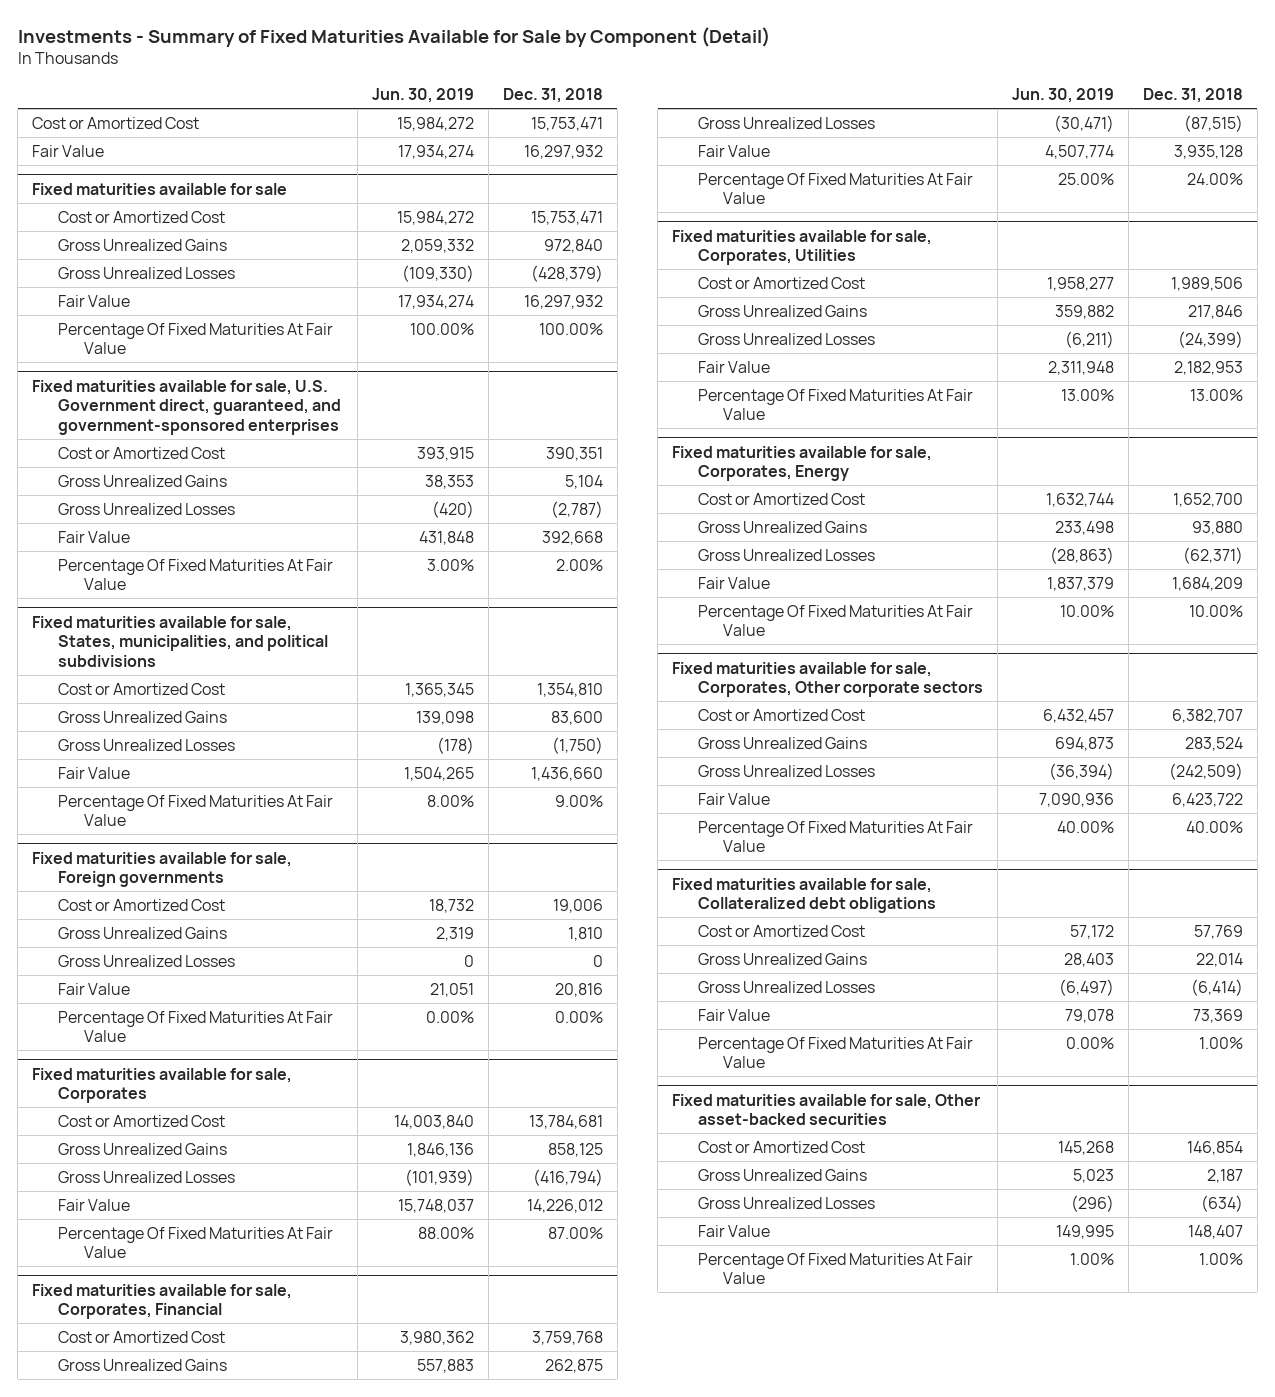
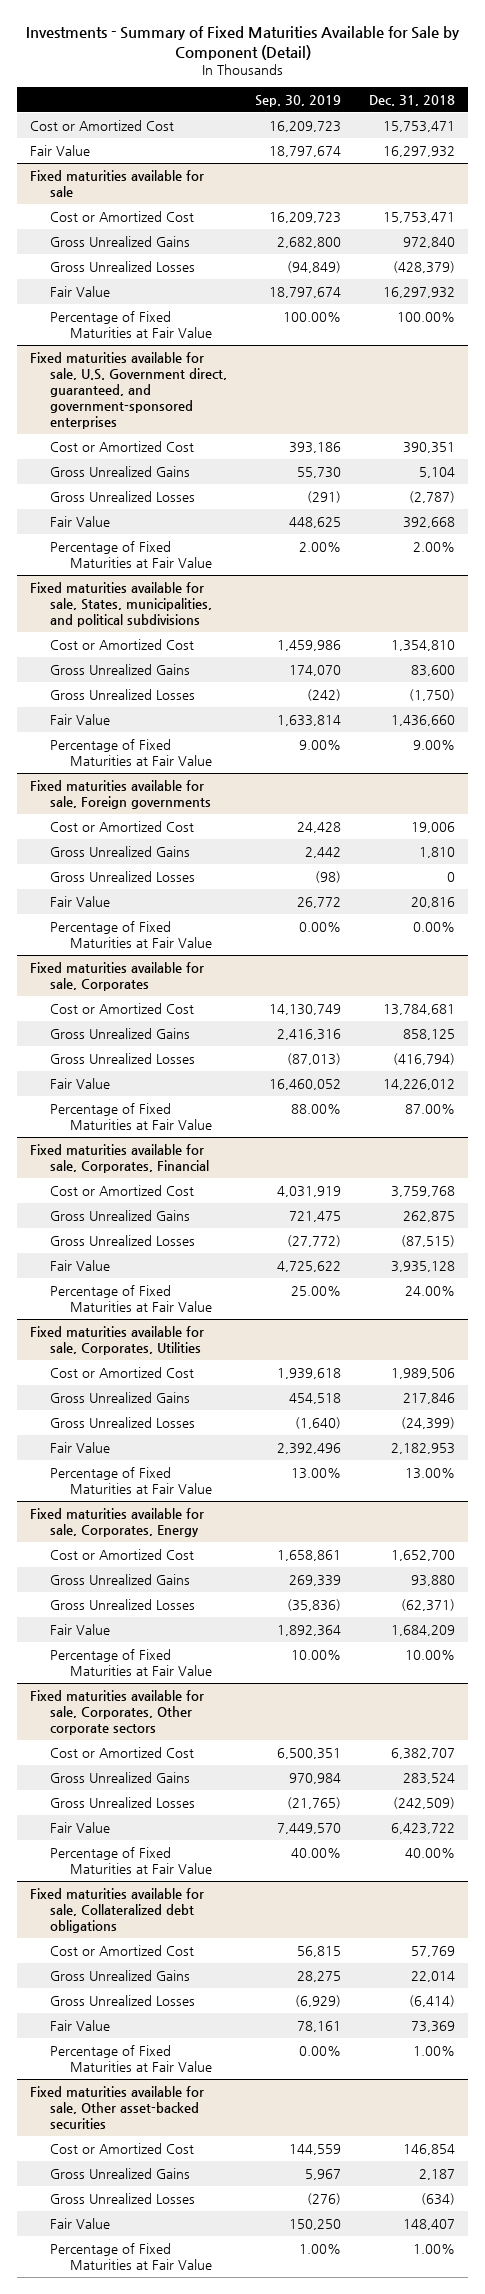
[371,88,474,104] Jun. 30, 2019 -> none
none -> [254,95,341,108] Sep. 30, 2019
[57,322,333,355] Percentage Of Fixed Maturities At Fair Value -> [50,310,212,338] Percentage of Fixed Maturities at Fair Value
[57,558,333,591] Percentage Of Fixed Maturities At Fair Value -> [50,540,212,568] Percentage of Fixed Maturities at Fair Value
[57,794,333,827] Percentage Of Fixed Maturities At Fair Value -> [50,738,212,766] Percentage of Fixed Maturities at Fair Value
[57,1010,333,1043] Percentage Of Fixed Maturities At Fair Value -> [50,920,212,948] Percentage of Fixed Maturities at Fair Value
[57,1226,333,1259] Percentage Of Fixed Maturities At Fair Value -> [50,1102,212,1130] Percentage of Fixed Maturities at Fair Value
[697,172,973,205] Percentage Of Fixed Maturities At Fair Value -> [50,1284,212,1312] Percentage of Fixed Maturities at Fair Value
[697,388,973,421] Percentage Of Fixed Maturities At Fair Value -> [50,1466,212,1494] Percentage of Fixed Maturities at Fair Value
[697,604,973,637] Percentage Of Fixed Maturities At Fair Value -> [50,1648,212,1676] Percentage of Fixed Maturities at Fair Value
[697,820,973,853] Percentage Of Fixed Maturities At Fair Value -> [50,1846,212,1874] Percentage of Fixed Maturities at Fair Value
[697,1036,973,1069] Percentage Of Fixed Maturities At Fair Value -> [50,2044,212,2072] Percentage of Fixed Maturities at Fair Value
[697,1252,973,1285] Percentage Of Fixed Maturities At Fair Value -> [50,2242,212,2270] Percentage of Fixed Maturities at Fair Value

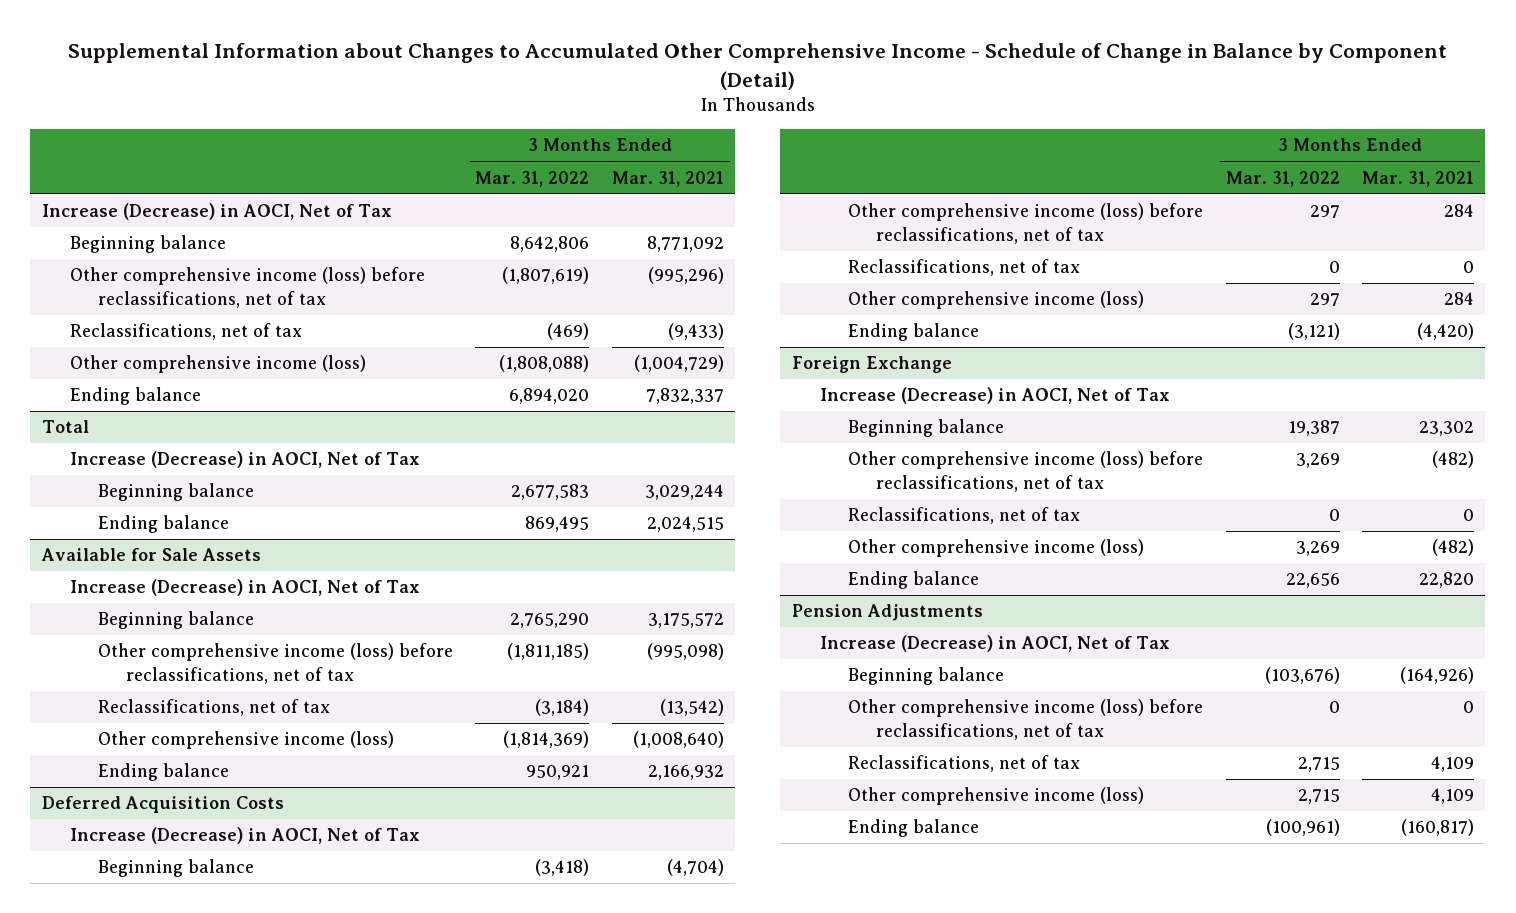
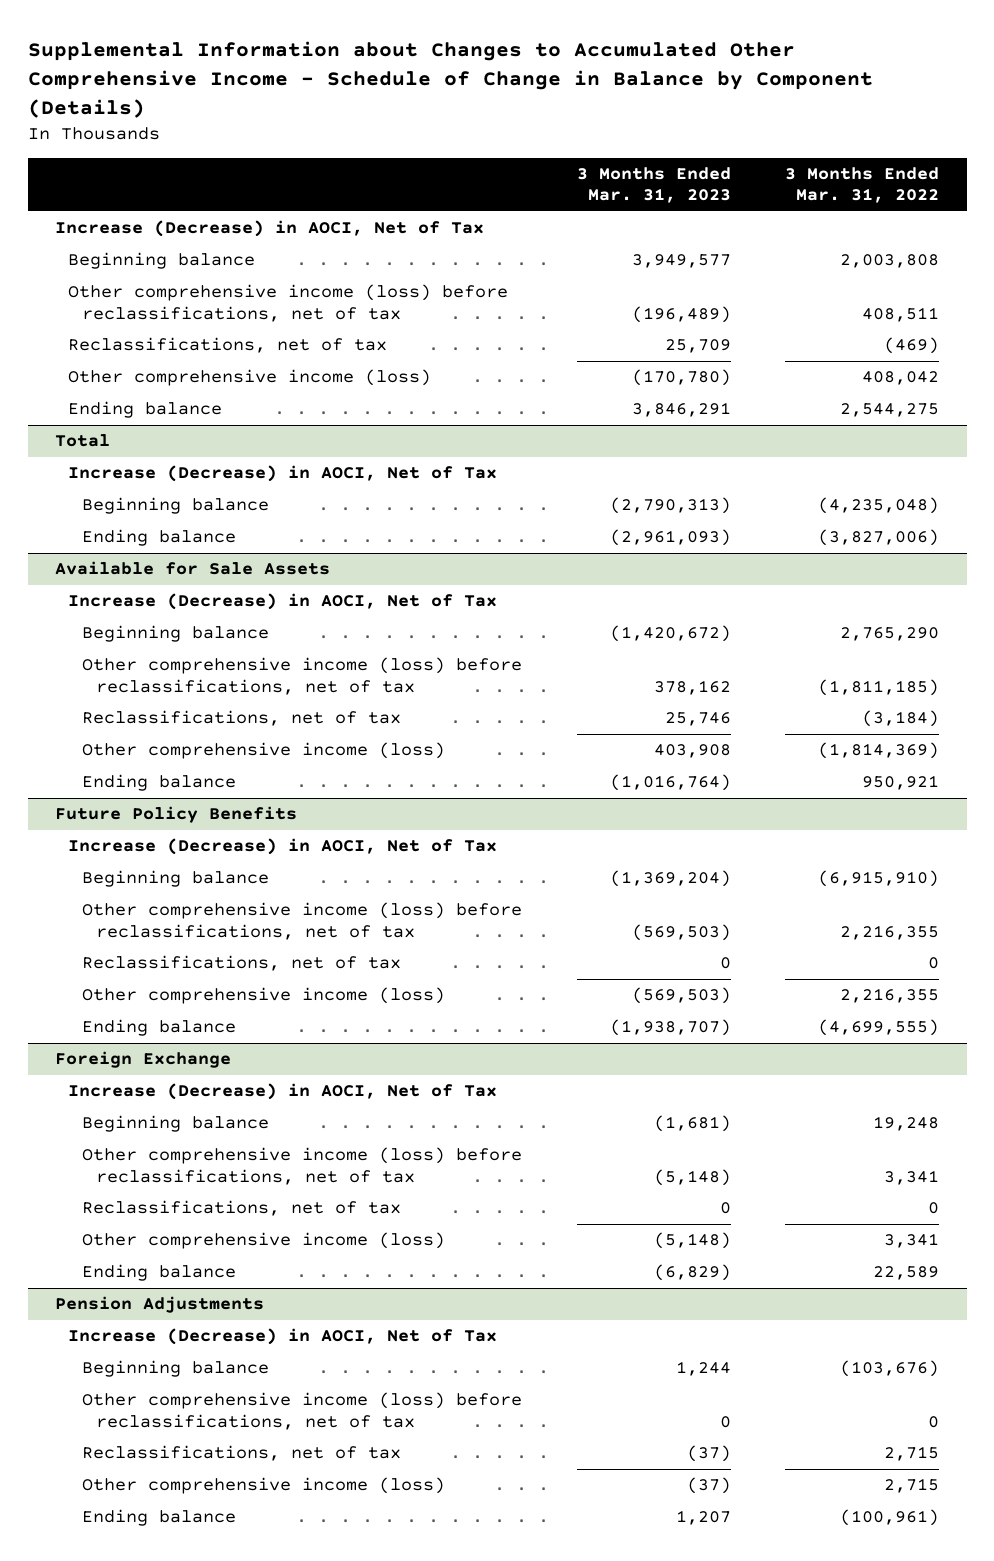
[67,43,1447,90] Supplemental Information about Changes to Accumulated Other Comprehensive Income - Schedule of Change in Balance by Component (Detail) -> [27,41,873,119] Supplemental Information about Changes to Accumulated Other Comprehensive Income - Schedule of Change in Balance by Component (Details)
[611,170,724,187] Mar. 31, 2021 -> none
none -> [576,167,731,204] 3 Months Ended Mar. 31, 2023
[510,236,590,253] 8,642,806 -> [840,254,940,269] 2,003,808
[502,267,590,285] (1,807,619) -> [862,306,940,322] 408,511
[499,355,590,373] (1,808,088) -> [862,371,940,386] 408,042
[509,388,590,405] 6,894,020 -> [840,403,940,418] 2,544,275
[511,484,590,501] 2,677,583 -> [818,497,940,515] (4,235,048)
[525,516,590,533] 869,495 -> [818,529,940,547] (3,827,006)
[41,796,284,814] Deferred Acquisition Costs -> none
none -> [54,806,297,824] Future Policy Benefits
[535,859,590,877] (3,418) -> [818,870,940,888] (6,915,910)
[1309,205,1340,219] 297 -> [840,924,940,940] 2,216,355
[1309,293,1340,307] 297 -> [840,988,940,1004] 2,216,355
[1287,323,1340,341] (3,121) -> [818,1019,940,1037] (4,699,555)
[1287,420,1340,437] 19,387 -> [873,1116,940,1132] 19,248
[1295,453,1340,469] 3,269 -> [884,1169,940,1185] 3,341
[1295,541,1340,557] 3,269 -> [884,1233,940,1249] 3,341
[1285,573,1340,589] 22,656 -> [873,1266,940,1281] 22,589

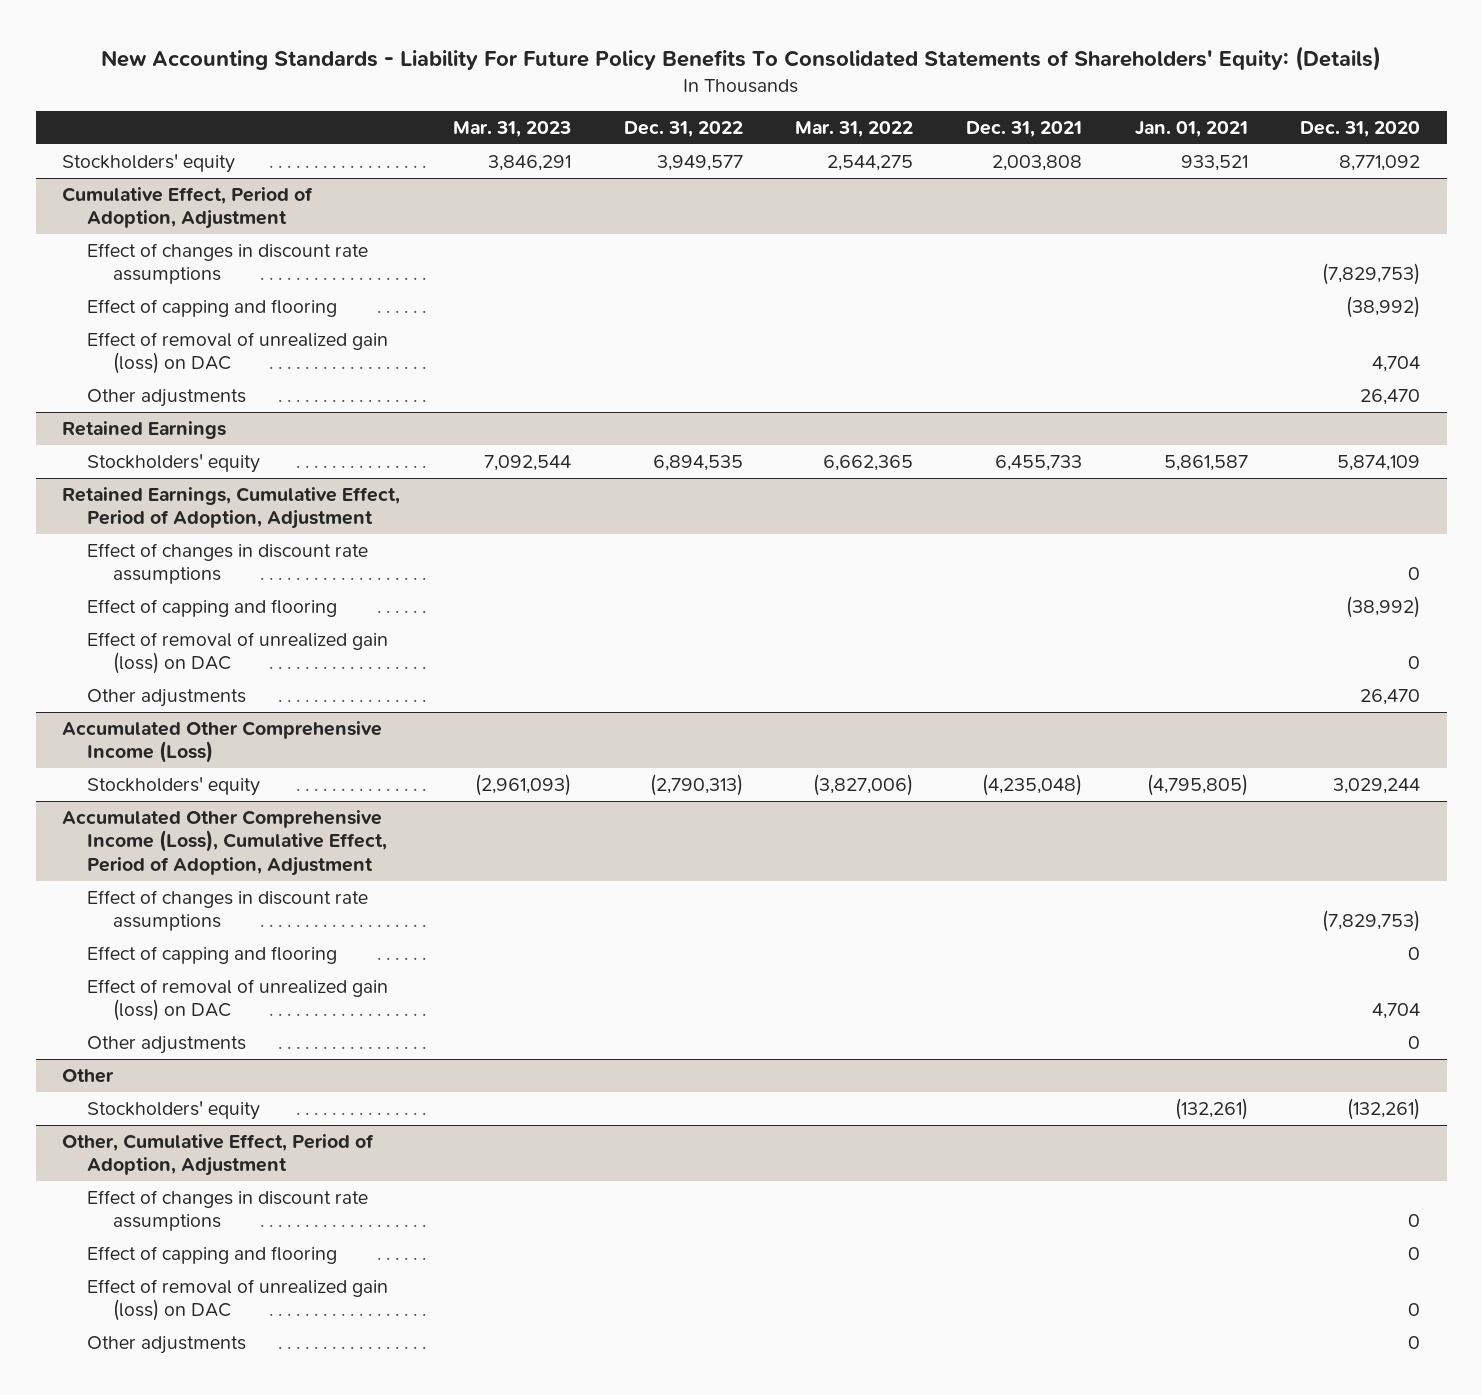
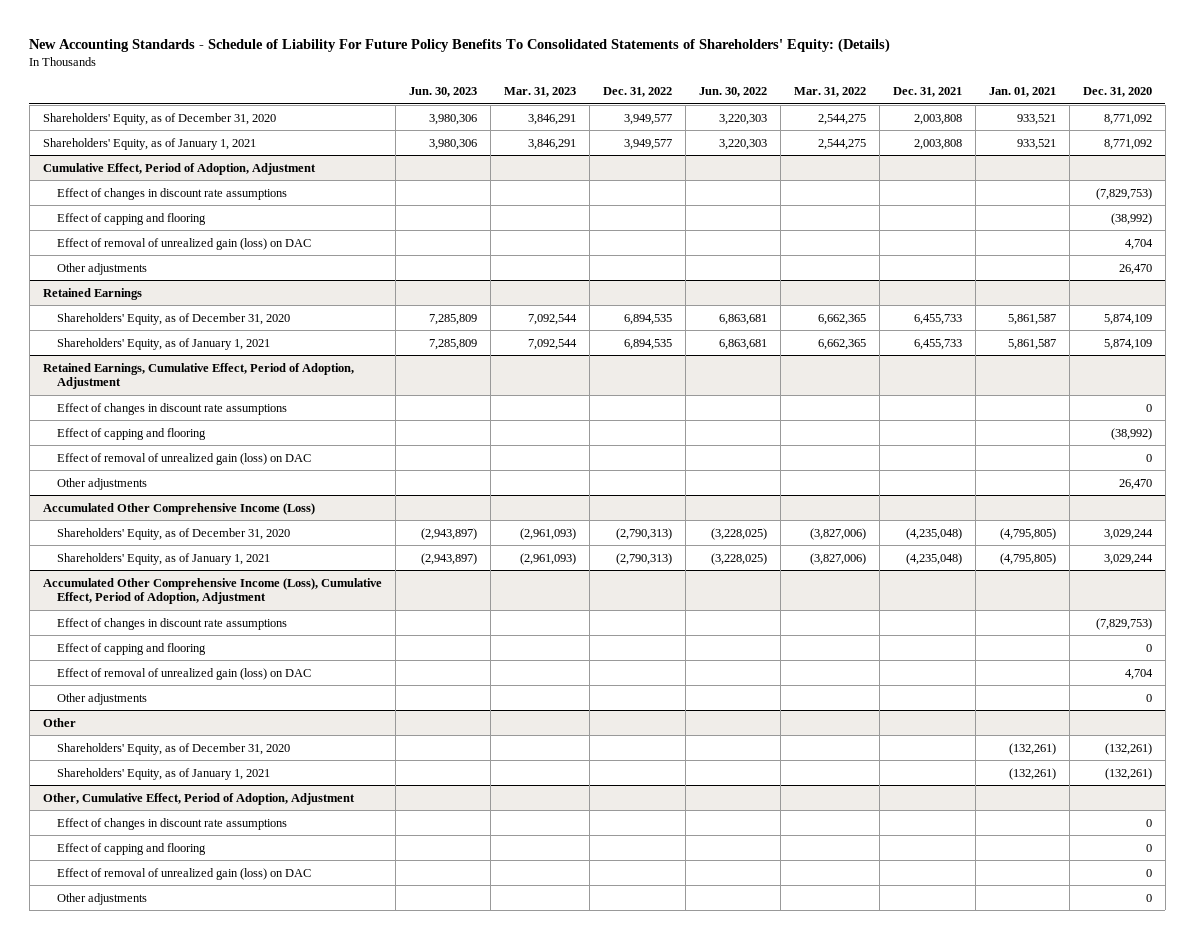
[101,45,1382,71] New Accounting Standards - Liability For Future Policy Benefits To Consolidated Statements of Shareholders' Equity: (Details) -> [29,37,891,53] New Accounting Standards - Schedule of Liability For Future Policy Benefits To Consolidated Statements of Shareholders' Equity: (Details)
none -> [408,87,477,98] Jun. 30, 2023
none -> [698,87,767,98] Jun. 30, 2022
[62,153,236,173] Stockholders' equity -> [42,112,276,125] Shareholders' Equity, as of December 31, 2020
none -> [42,137,256,150] Shareholders' Equity, as of January 1, 2021
[87,453,261,473] Stockholders' equity -> [56,312,290,325] Shareholders' Equity, as of December 31, 2020
none -> [56,337,270,350] Shareholders' Equity, as of January 1, 2021
[87,776,261,796] Stockholders' equity -> [56,527,290,540] Shareholders' Equity, as of December 31, 2020
none -> [56,552,270,565] Shareholders' Equity, as of January 1, 2021
[87,1100,261,1120] Stockholders' equity -> [56,742,290,755] Shareholders' Equity, as of December 31, 2020
none -> [56,767,270,780] Shareholders' Equity, as of January 1, 2021

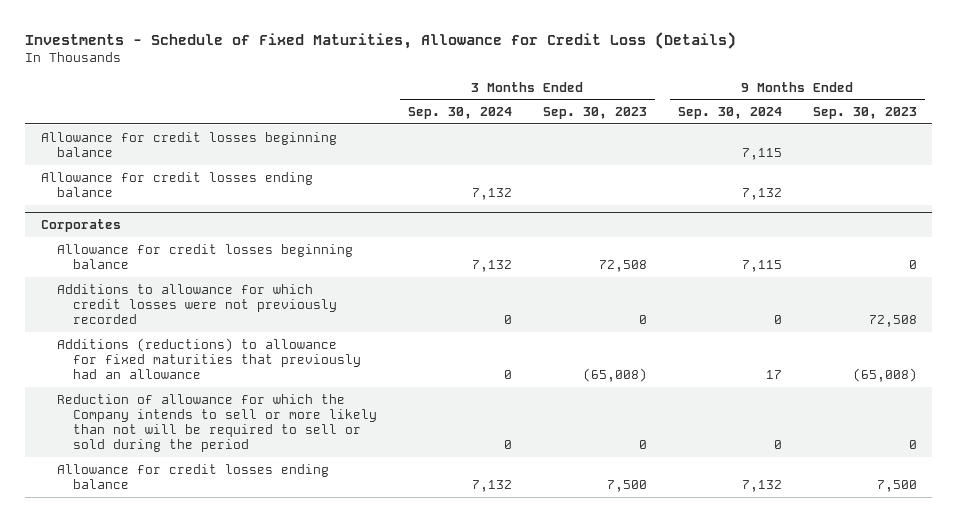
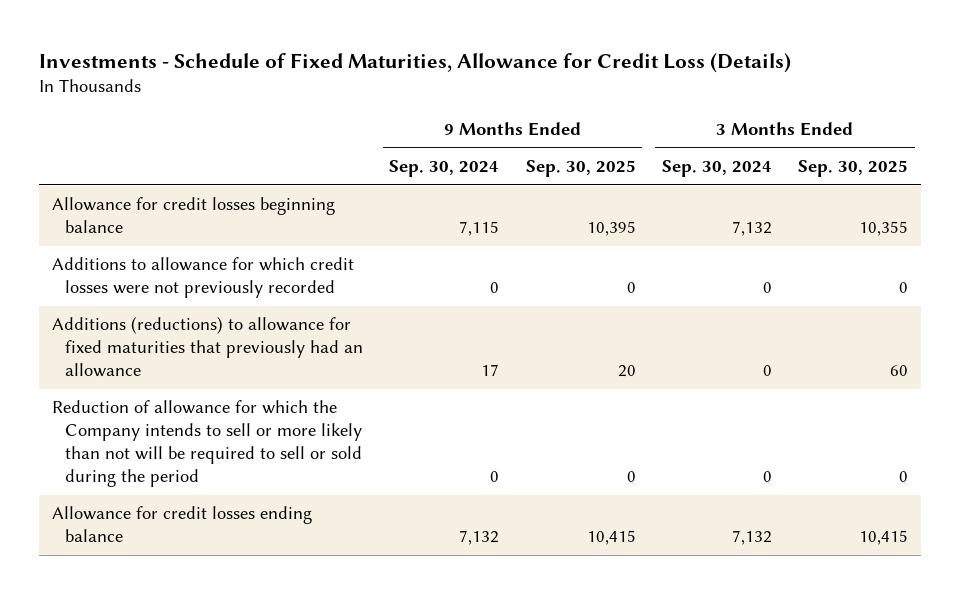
[542,107,647,120] Sep. 30, 2023 -> none
[812,107,917,120] Sep. 30, 2023 -> none
none -> [525,160,636,178] Sep. 30, 2025
none -> [798,160,909,178] Sep. 30, 2025
[40,131,337,157] Allowance for credit losses beginning balance -> none
[40,171,313,197] Allowance for credit losses ending balance -> none
[40,219,121,233] Corporates -> none

